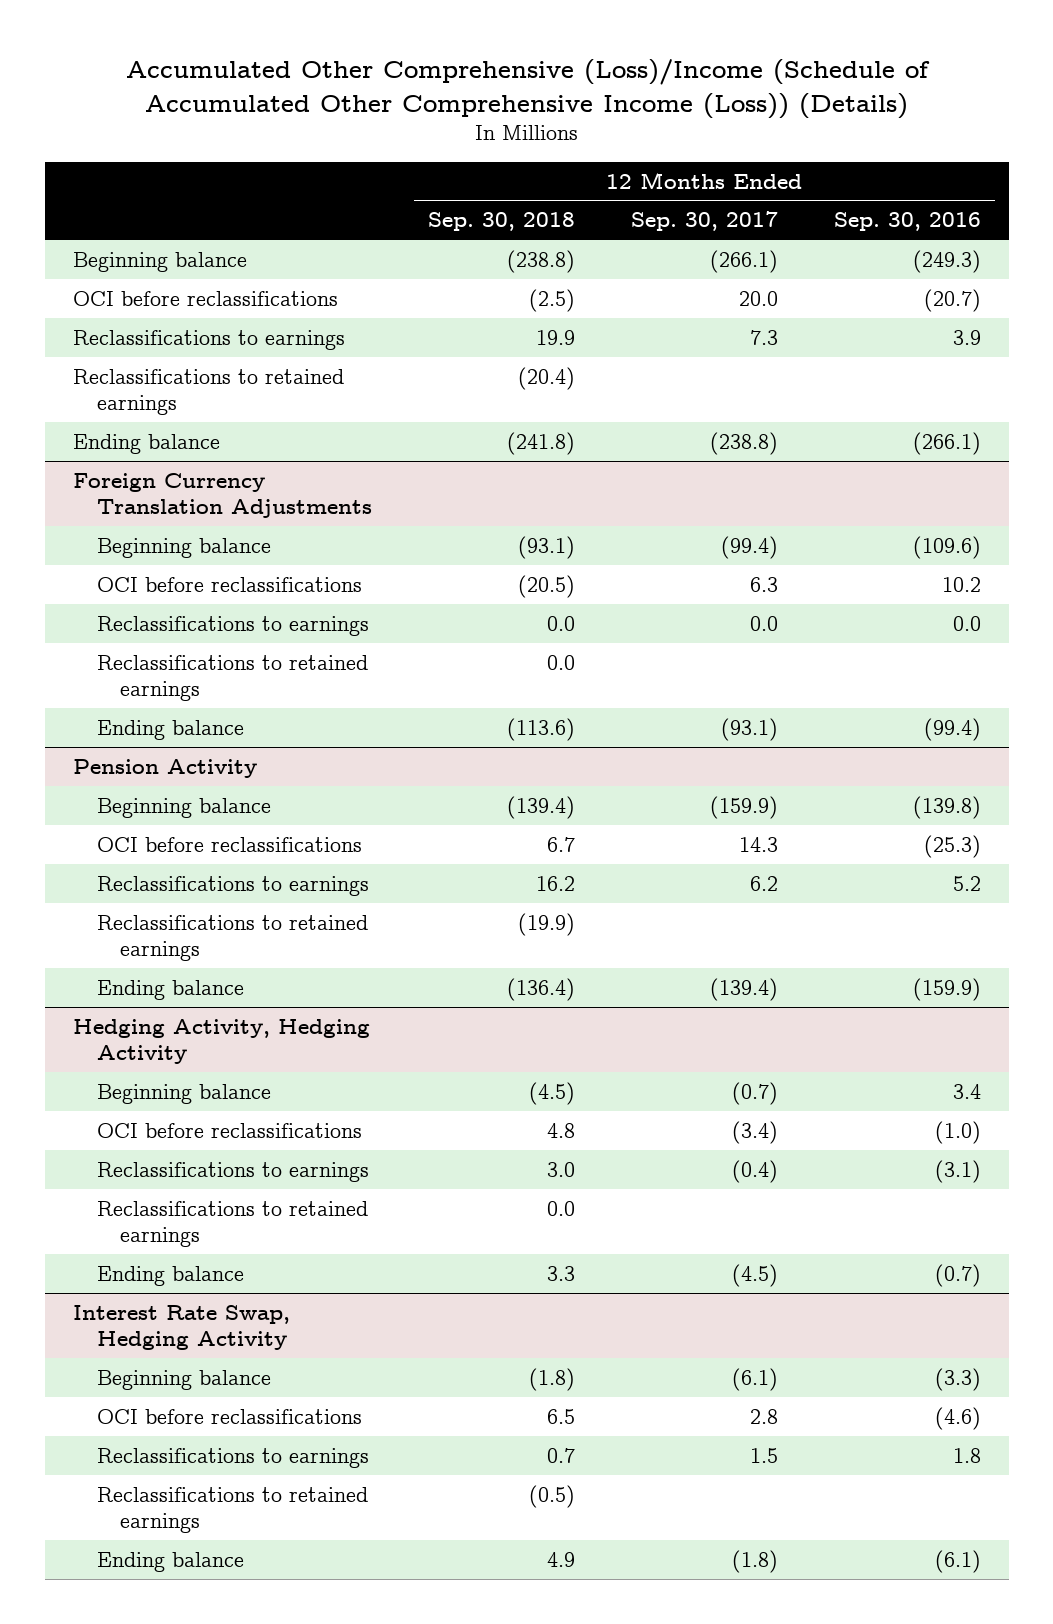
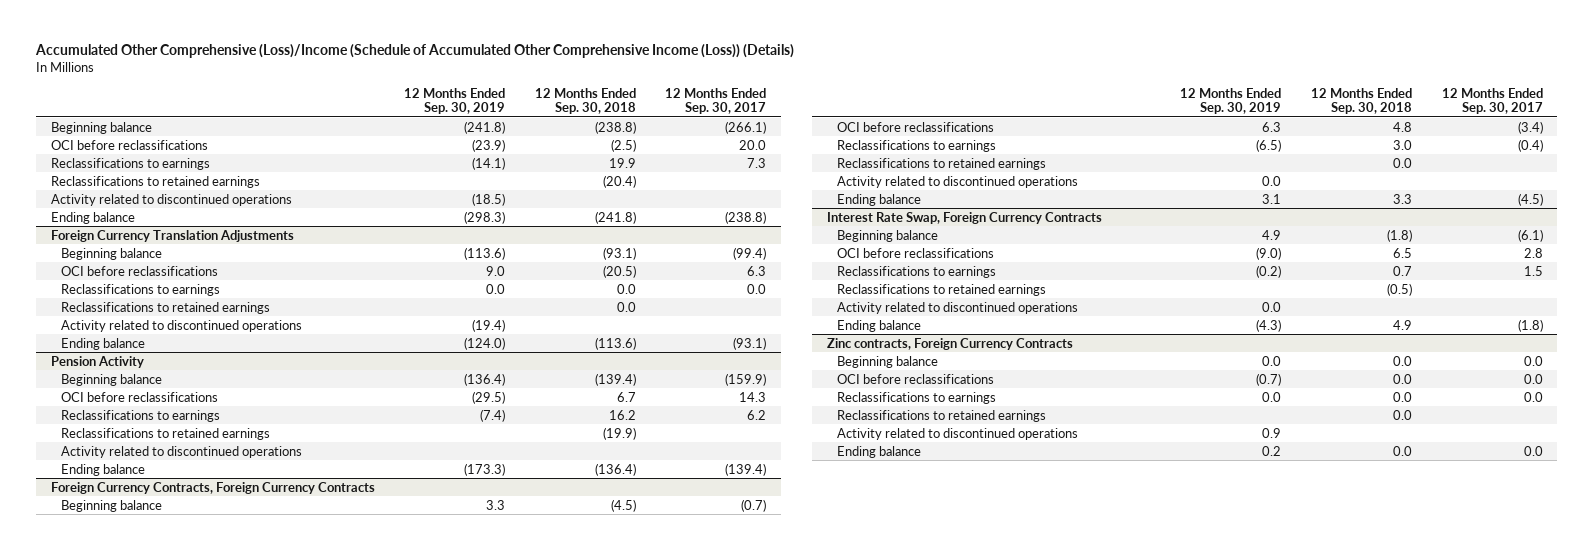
[833,212,981,232] Sep. 30, 2016 -> none
none -> [404,87,506,114] 12 Months Ended Sep. 30, 2019
none -> [50,193,292,206] Activity related to discontinued operations
none -> [61,319,303,332] Activity related to discontinued operations
none -> [61,445,303,458] Activity related to discontinued operations
[72,1018,370,1065] Hedging Activity, Hedging Activity -> none
none -> [50,481,375,494] Foreign Currency Contracts, Foreign Currency Contracts
none -> [837,175,1079,188] Activity related to discontinued operations
[72,1304,290,1351] Interest Rate Swap, Hedging Activity -> none
none -> [826,211,1102,224] Interest Rate Swap, Foreign Currency Contracts
none -> [837,301,1079,314] Activity related to discontinued operations
none -> [826,337,1073,350] Zinc contracts, Foreign Currency Contracts
none -> [837,355,939,368] Beginning balance
none -> [837,373,995,384] OCI before reclassifications
none -> [837,391,997,404] Reclassifications to earnings
none -> [837,409,1047,422] Reclassifications to retained earnings
none -> [837,427,1079,440] Activity related to discontinued operations
none -> [837,445,922,458] Ending balance

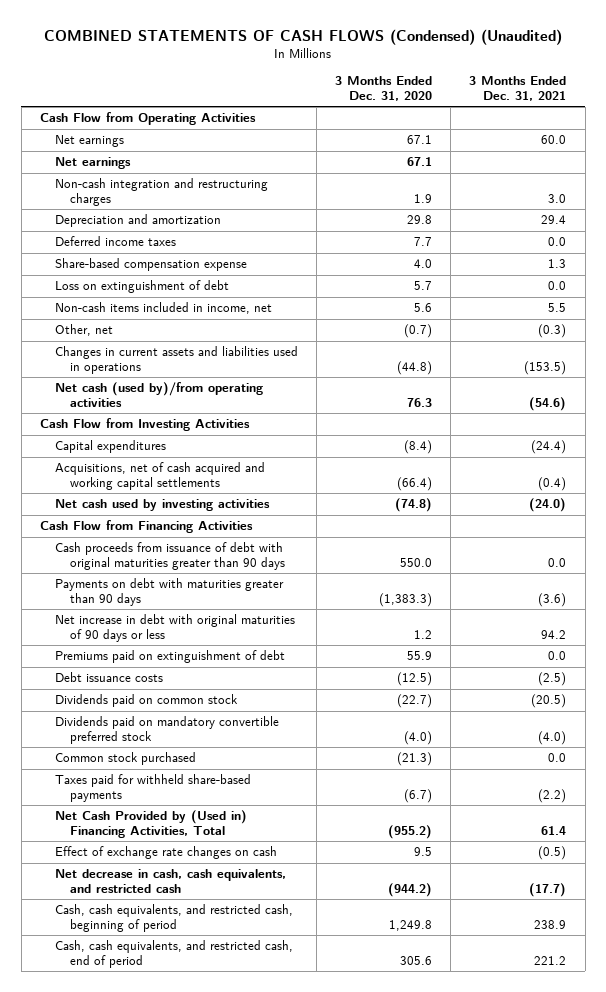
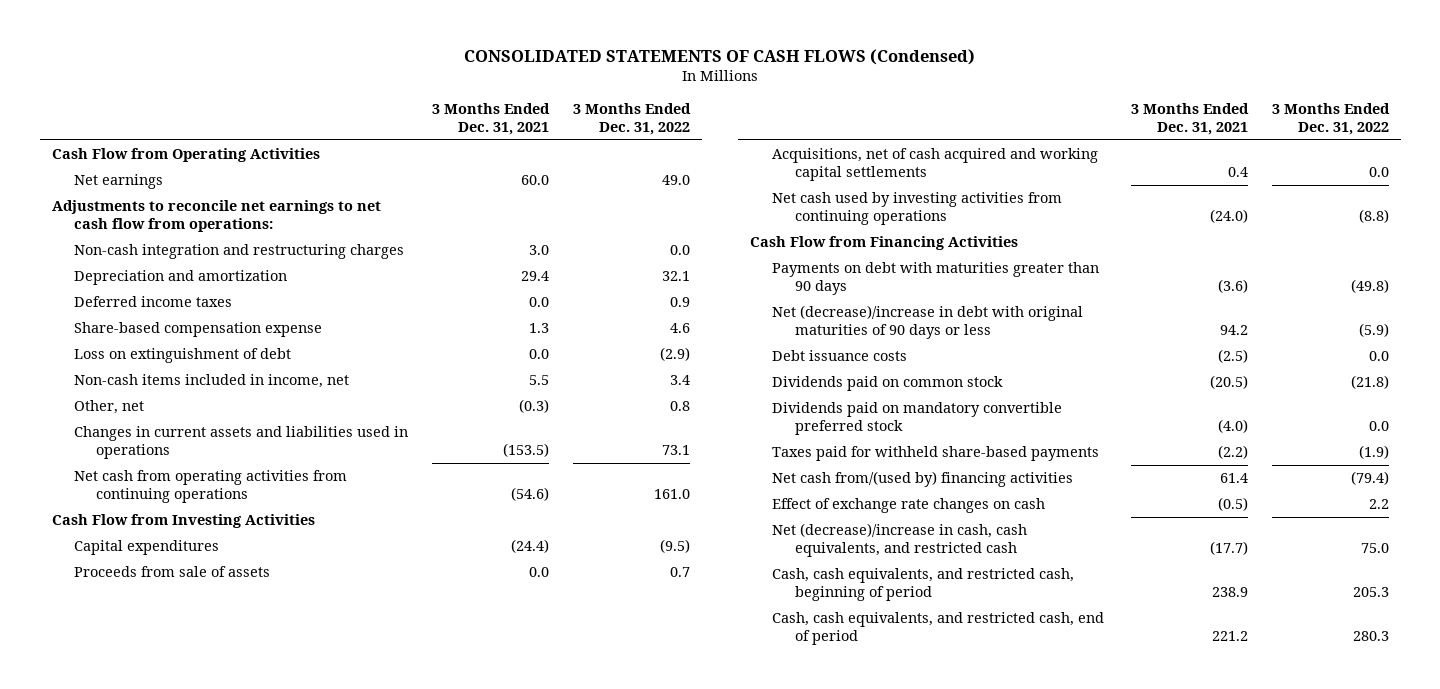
[44,28,563,45] COMBINED STATEMENTS OF CASH FLOWS (Condensed) (Unaudited) -> [464,48,976,65] CONSOLIDATED STATEMENTS OF CASH FLOWS (Condensed)
[335,76,433,101] 3 Months Ended Dec. 31, 2020 -> none
none -> [573,102,692,135] 3 Months Ended Dec. 31, 2022
[55,157,132,170] Net earnings -> none
none -> [51,200,381,233] Adjustments to reconcile net earnings to net cash flow from operations:
[55,382,264,407] Net cash (used by)/from operating activities -> [73,470,347,504] Net cash from operating activities from continuing operations
none -> [73,566,270,578] Proceeds from sale of assets
[538,476,567,491] (0.4) -> [1227,167,1248,178] 0.4
[55,499,271,512] Net cash used by investing activities -> [772,192,1063,226] Net cash used by investing activities from continuing operations
[55,542,286,570] Cash proceeds from issuance of debt with original maturities greater than 90 days -> none
[55,650,286,664] Premiums paid on extinguishment of debt -> none
[55,614,296,642] Net increase in debt with original maturities of 90 days or less -> [772,305,1084,340] Net (decrease)/increase in debt with original maturities of 90 days or less
[55,752,197,766] Common stock purchased -> none
[55,810,248,838] Net Cash Provided by (Used in) Financing Activities, Total -> [772,471,1074,488] Net cash from/(used by) financing activities
[55,869,287,893] Net decrease in cash, cash equivalents, and restricted cash -> [772,523,1028,558] Net (decrease)/increase in cash, cash equivalents, and restricted cash

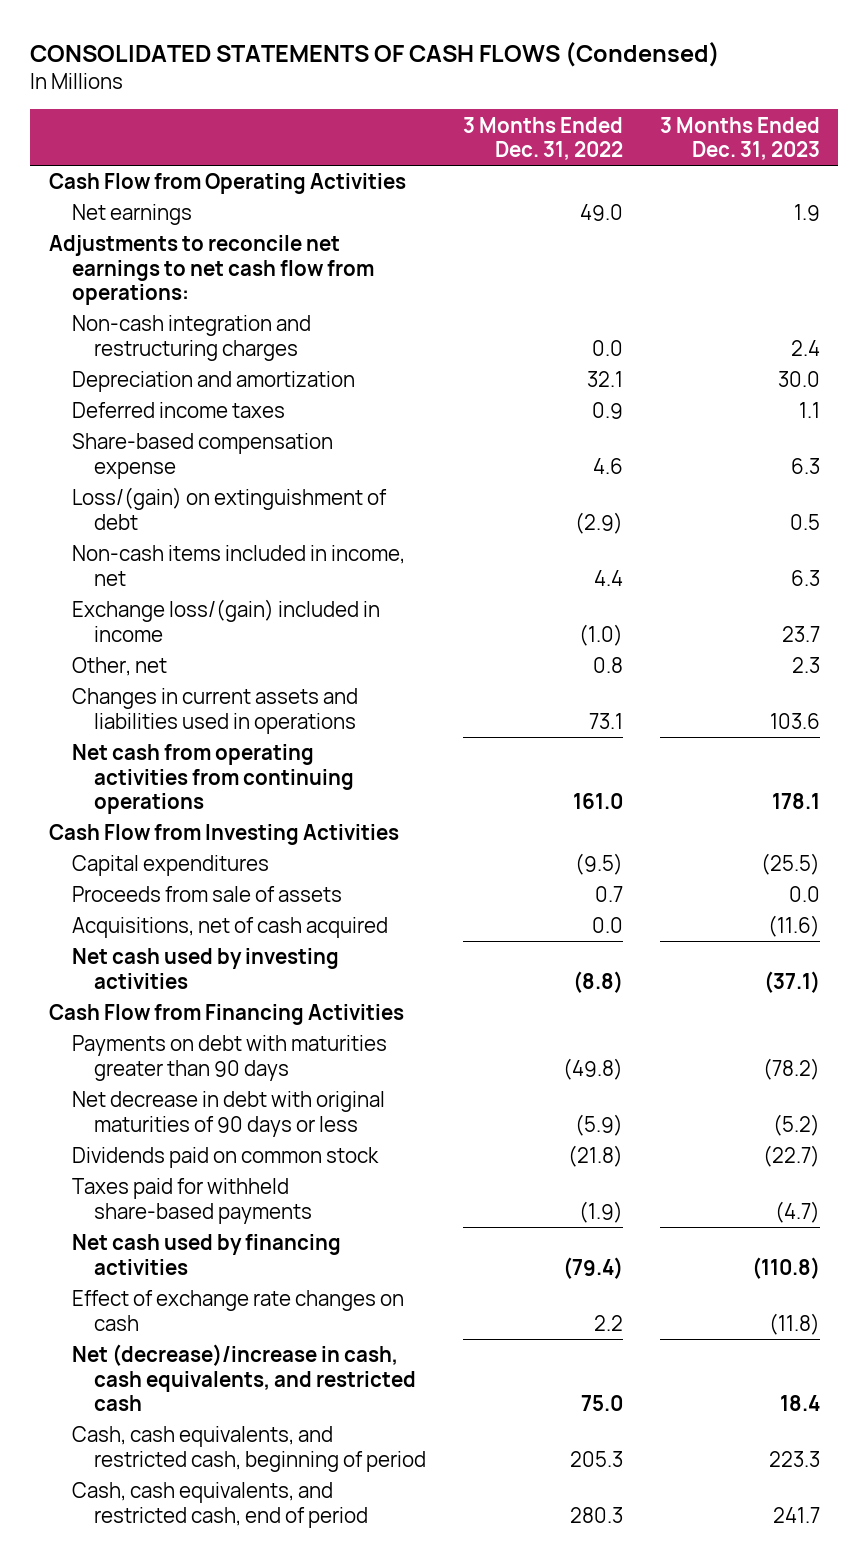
[432,102,551,135] 3 Months Ended Dec. 31, 2021 -> none
none -> [659,116,820,160] 3 Months Ended Dec. 31, 2023
[73,348,291,364] Loss on extinguishment of debt -> [71,487,387,530] Loss/(gain) on extinguishment of debt
[670,375,691,386] 3.4 -> [594,569,624,586] 4.4
none -> [71,599,380,642] Exchange loss/(gain) included in income
[772,148,1099,182] Acquisitions, net of cash acquired and working capital settlements -> [71,917,388,939] Acquisitions, net of cash acquired
[772,192,1063,226] Net cash used by investing activities from continuing operations -> [71,948,339,989] Net cash used by investing activities
[772,350,908,362] Debt issuance costs -> none
[772,305,1084,340] Net (decrease)/increase in debt with original maturities of 90 days or less -> [71,1091,385,1137] Net decrease in debt with original maturities of 90 days or less
[772,402,1063,436] Dividends paid on mandatory convertible preferred stock -> none
[772,471,1074,488] Net cash from/(used by) financing activities -> [71,1234,341,1275] Net cash used by financing activities

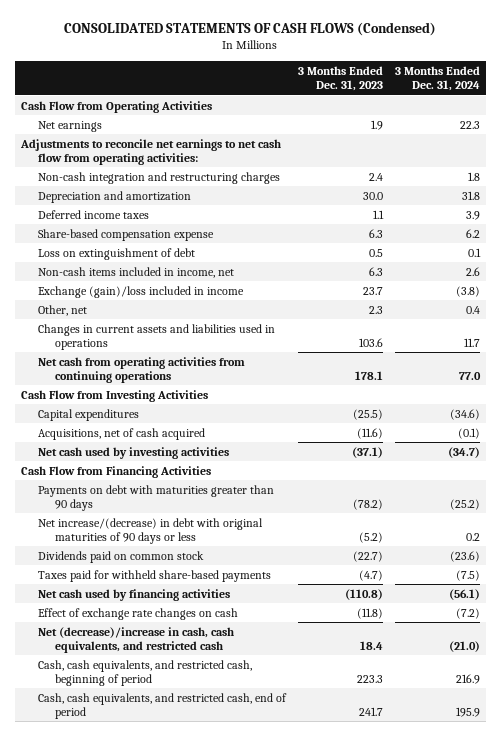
[463,116,624,160] 3 Months Ended Dec. 31, 2022 -> none
none -> [395,65,481,92] 3 Months Ended Dec. 31, 2024
[48,235,374,305] Adjustments to reconcile net earnings to net cash flow from operations: -> [19,138,281,165] Adjustments to reconcile net earnings to net cash flow from operating activities:
[71,487,387,530] Loss/(gain) on extinguishment of debt -> [37,247,195,260] Loss on extinguishment of debt
[71,599,380,642] Exchange loss/(gain) included in income -> [37,285,244,298] Exchange (gain)/loss included in income
[71,886,342,903] Proceeds from sale of assets -> none
[71,1091,385,1137] Net decrease in debt with original maturities of 90 days or less -> [37,517,263,544] Net increase/(decrease) in debt with original maturities of 90 days or less

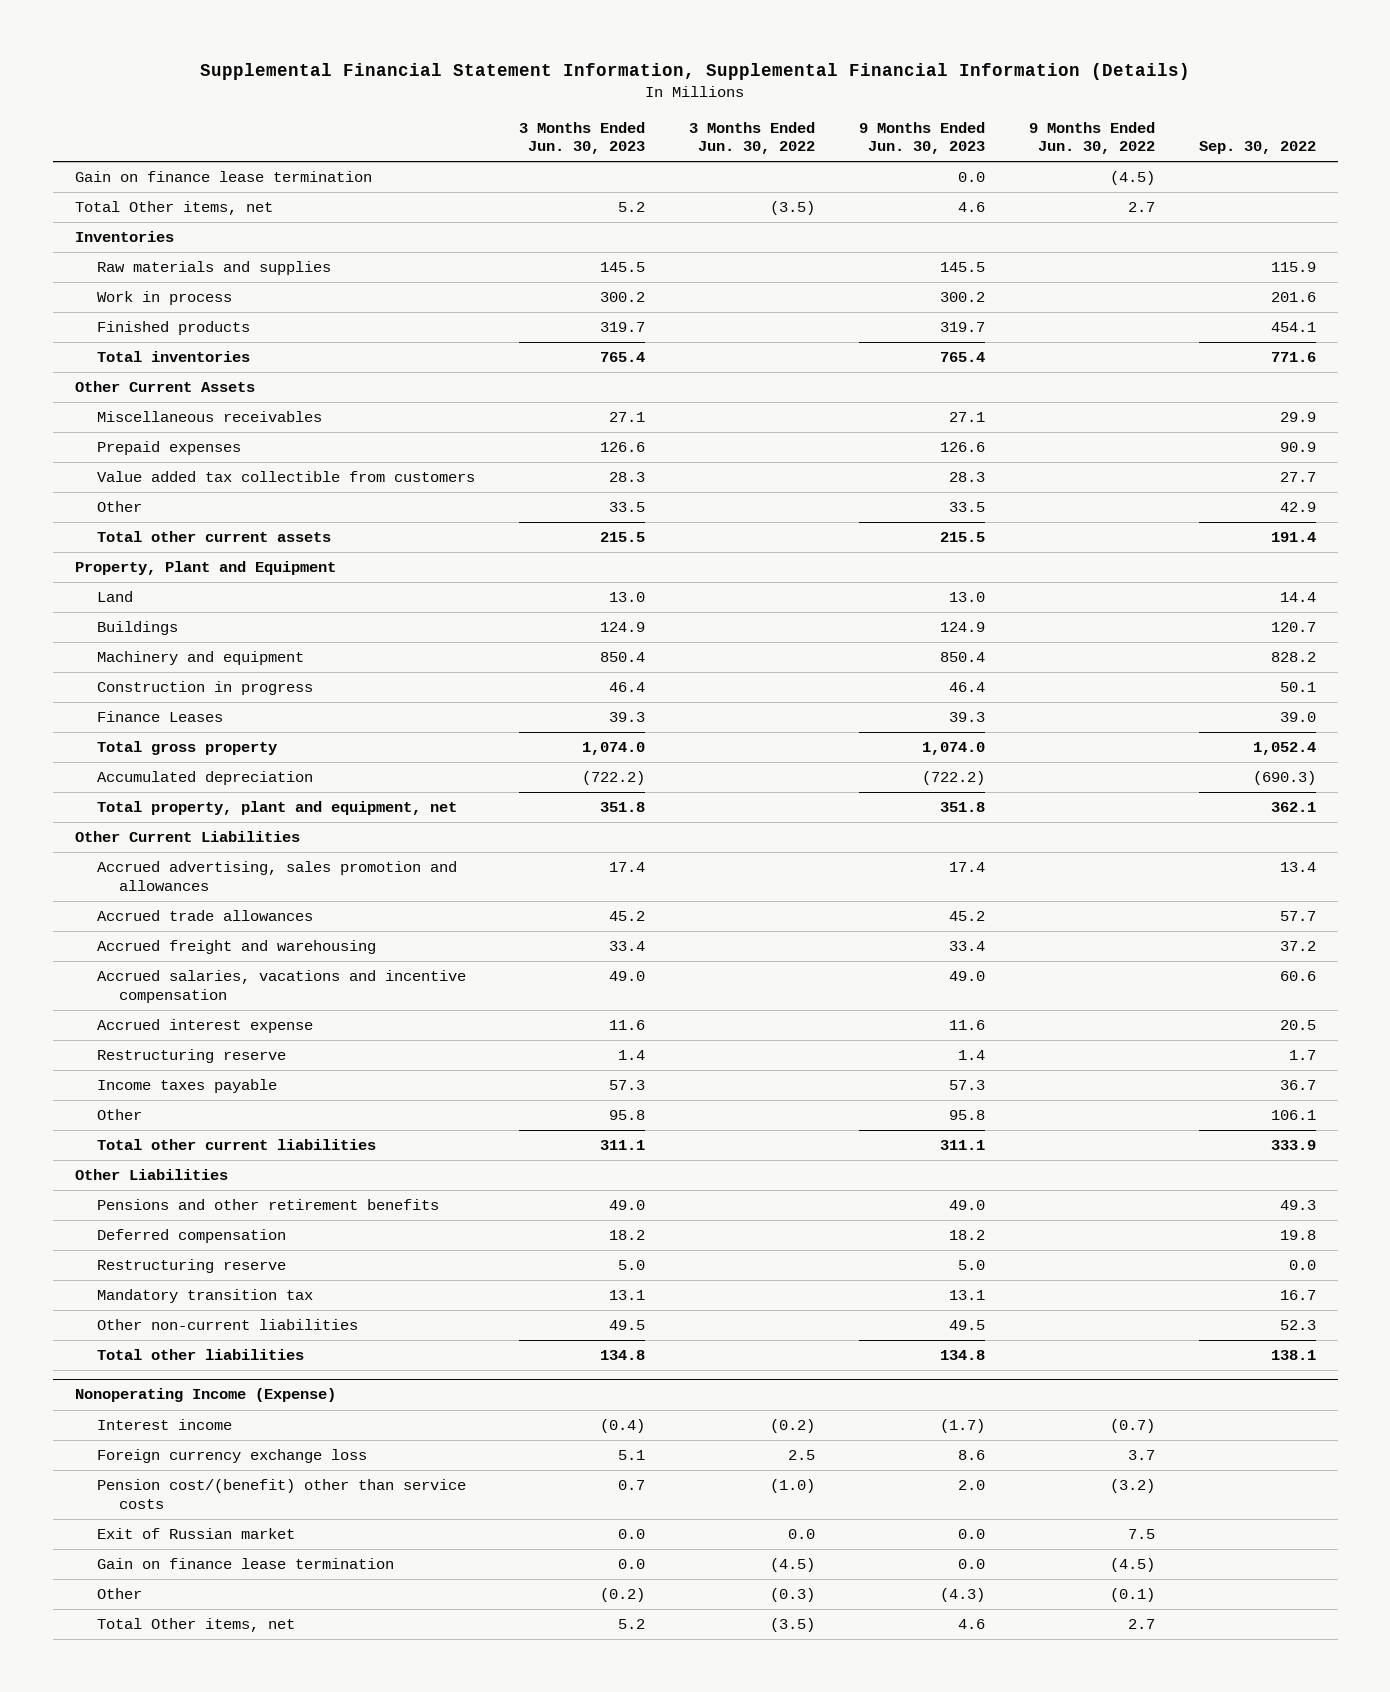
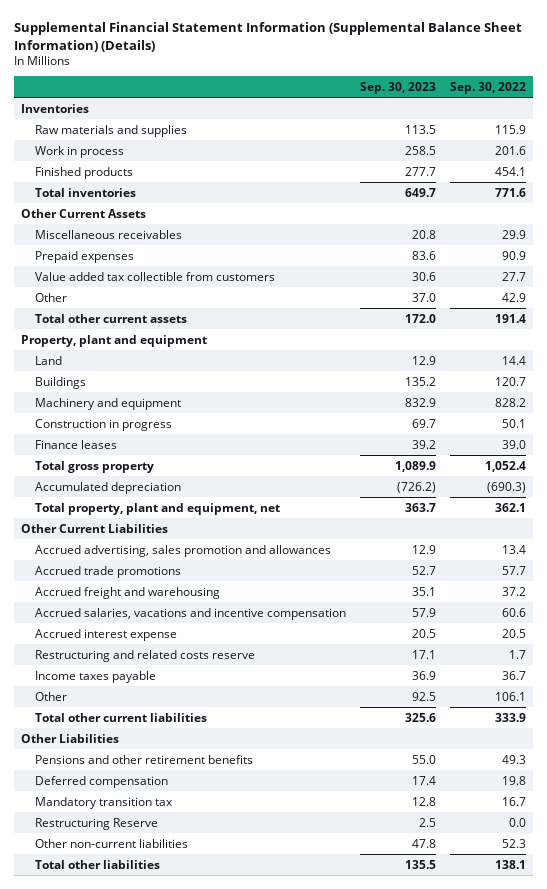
[200,63,1191,81] Supplemental Financial Statement Information, Supplemental Financial Information (Details) -> [14,21,523,52] Supplemental Financial Statement Information (Supplemental Balance Sheet Information) (Details)
[518,121,645,155] 3 Months Ended Jun. 30, 2023 -> none
[688,121,815,155] 3 Months Ended Jun. 30, 2022 -> none
[858,121,985,155] 9 Months Ended Jun. 30, 2023 -> none
[1028,121,1155,155] 9 Months Ended Jun. 30, 2022 -> none
none -> [360,81,437,94] Sep. 30, 2023
[74,171,372,183] Gain on finance lease termination -> none
[74,201,273,216] Total Other items, net -> none
[74,561,336,576] Property, Plant and Equipment -> [21,334,208,347] Property, plant and equipment
[96,711,223,723] Finance Leases -> [35,439,118,449] Finance leases
[96,910,313,922] Accrued trade allowances -> [35,565,182,578] Accrued trade promotions
[96,1049,286,1064] Restructuring reserve -> [35,649,256,662] Restructuring and related costs reserve
[96,1259,286,1274] Restructuring reserve -> none
none -> [35,817,159,830] Restructuring Reserve
[74,1388,336,1403] Nonoperating Income (Expense) -> none
[96,1419,232,1431] Interest income -> none
[96,1449,367,1464] Foreign currency exchange loss -> none
[96,1479,466,1509] Pension cost/(benefit) other than service costs -> none
[96,1528,295,1540] Exit of Russian market -> none
[96,1558,394,1570] Gain on finance lease termination -> none
[96,1588,142,1600] Other -> none
[96,1618,295,1633] Total Other items, net -> none

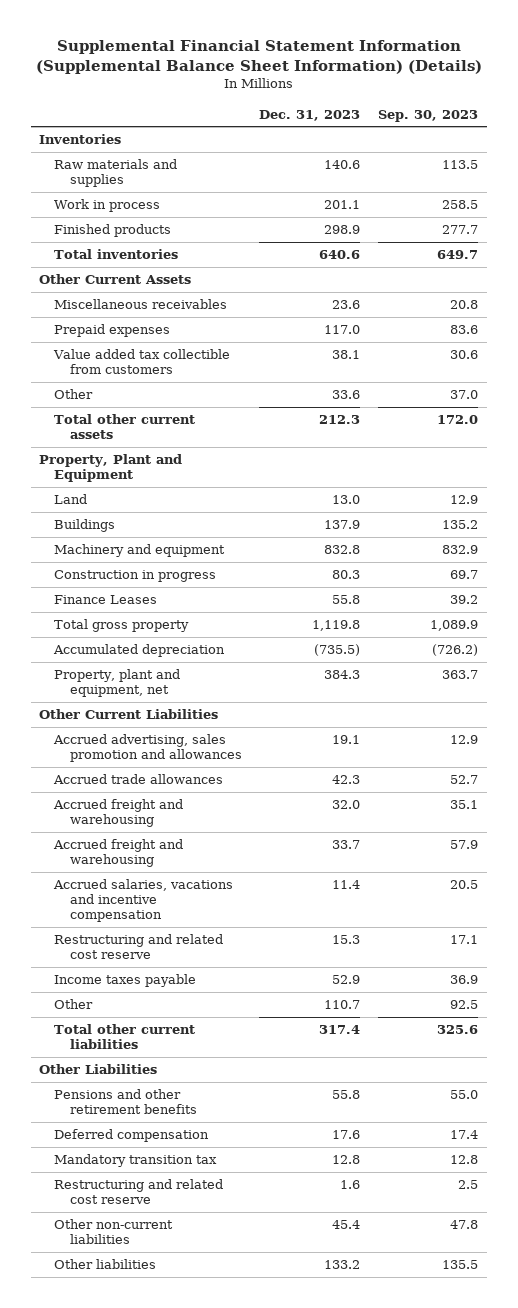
[449,81,526,94] Sep. 30, 2022 -> none
none -> [259,109,361,121] Dec. 31, 2023
[21,334,208,347] Property, plant and equipment -> [39,454,183,483] Property, Plant and Equipment
[35,439,118,449] Finance leases -> [54,595,158,605] Finance Leases
[35,502,281,515] Total property, plant and equipment, net -> [54,669,181,698] Property, plant and equipment, net
[35,565,182,578] Accrued trade promotions -> [53,774,224,785] Accrued trade allowances
[35,628,178,641] Accrued interest expense -> none
none -> [53,839,184,868] Accrued freight and warehousing
[412,607,437,617] 57.9 -> [450,880,479,890] 20.5
[35,649,256,662] Restructuring and related costs reserve -> [54,934,224,960] Restructuring and related cost reserve
[35,817,159,830] Restructuring Reserve -> [54,1179,224,1205] Restructuring and related cost reserve
[35,859,161,869] Total other liabilities -> [54,1259,157,1270] Other liabilities

